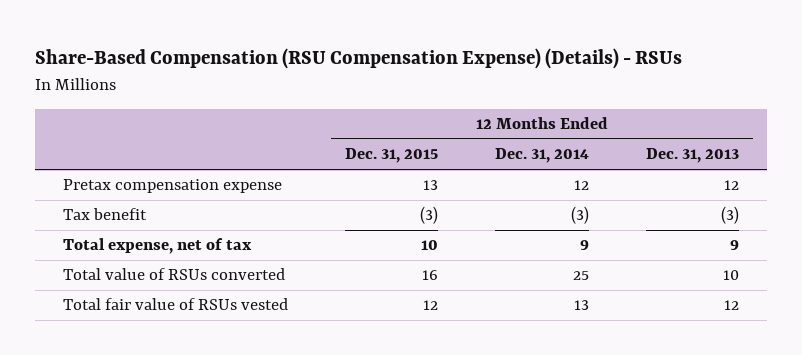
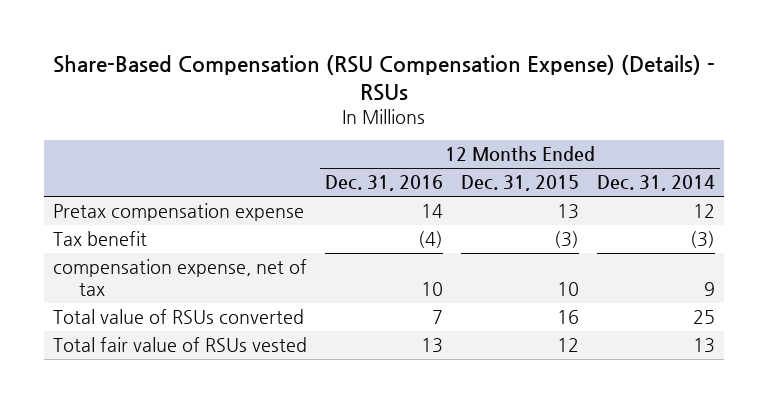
[645,148,739,164] Dec. 31, 2013 -> none
none -> [324,175,443,192] Dec. 31, 2016
[63,238,253,255] Total expense, net of tax -> [52,259,307,297] compensation expense, net of tax

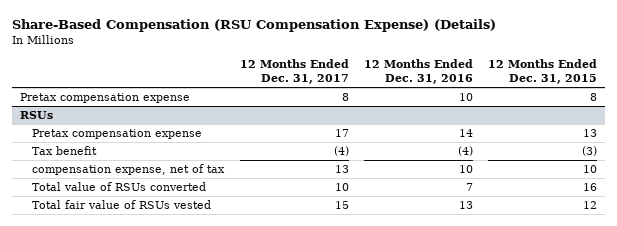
[53,55,716,101] Share-Based Compensation (RSU Compensation Expense) (Details) - RSUs -> [11,18,496,32] Share-Based Compensation (RSU Compensation Expense) (Details)
[597,175,716,192] Dec. 31, 2014 -> none
none -> [239,58,349,85] 12 Months Ended Dec. 31, 2017
none -> [19,93,190,104] Pretax compensation expense
none -> [19,111,53,120] RSUs

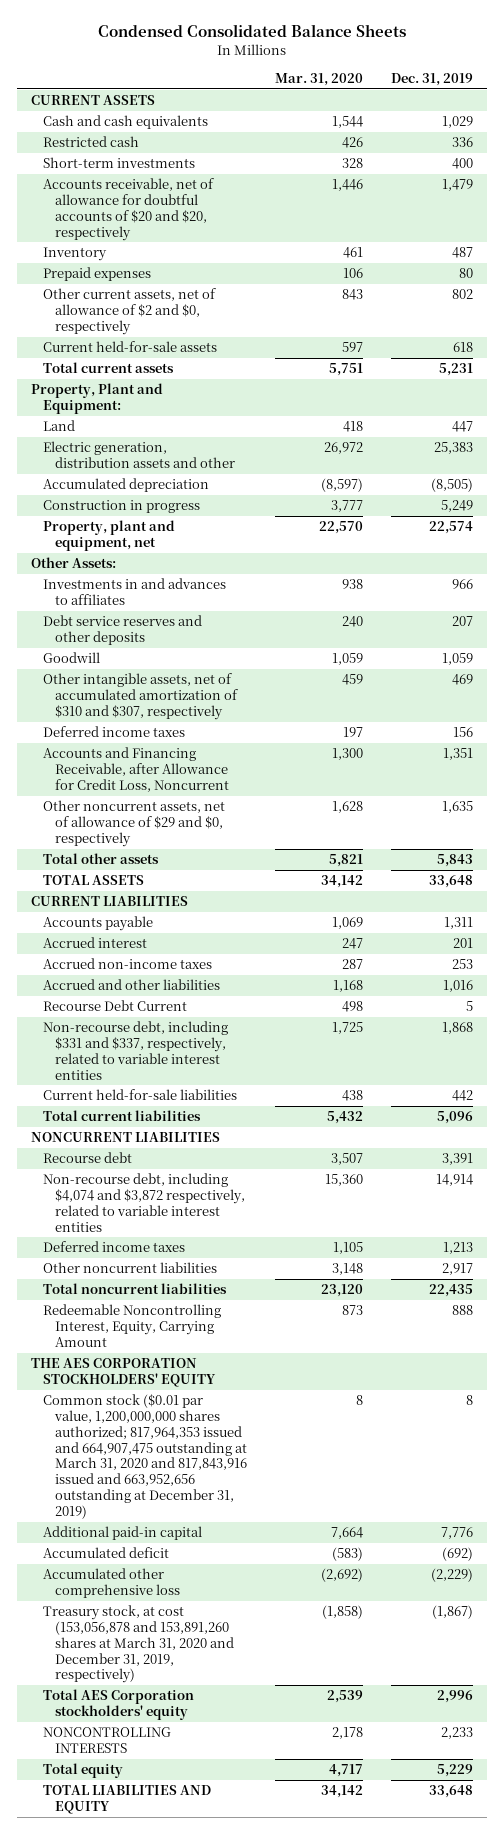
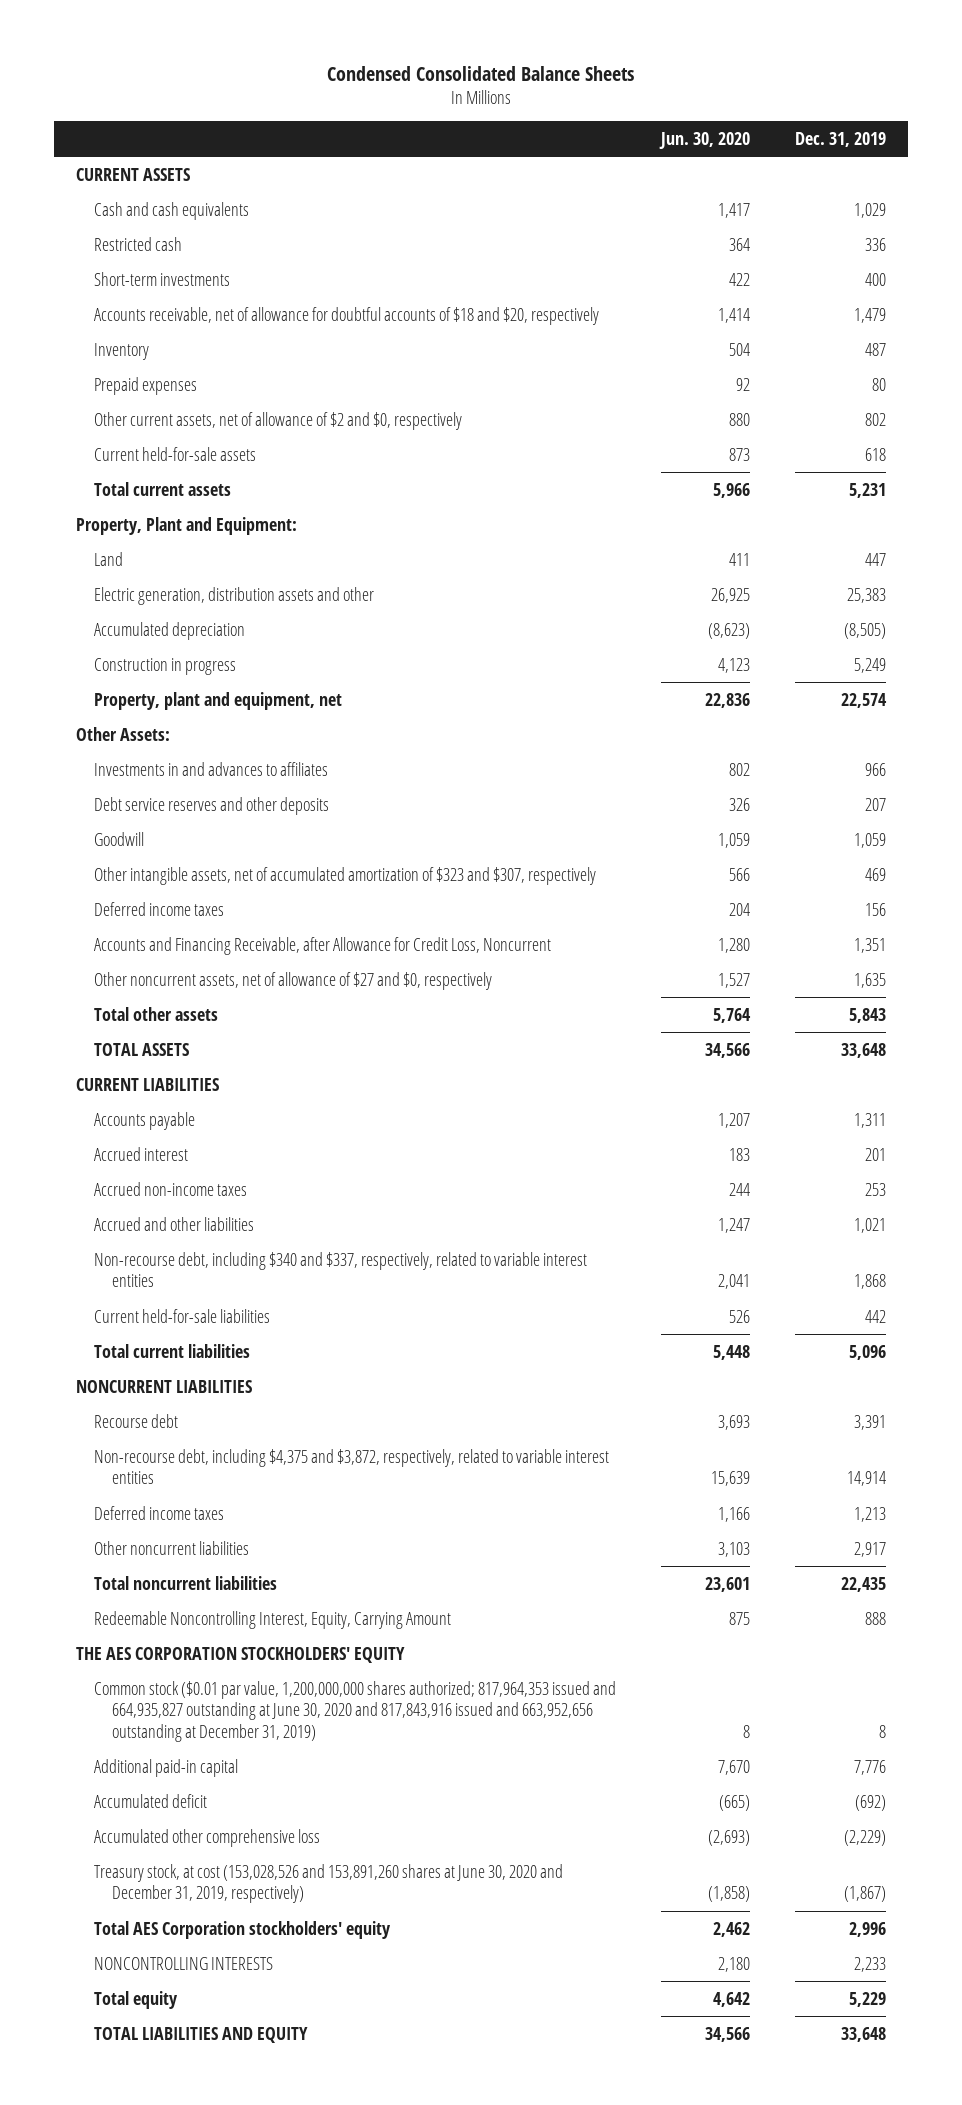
[274,72,363,86] Mar. 31, 2020 -> none
none -> [659,131,751,149] Jun. 30, 2020
[42,178,214,241] Accounts receivable, net of allowance for doubtful accounts of $20 and $20, respectively -> [94,306,600,325] Accounts receivable, net of allowance for doubtful accounts of $18 and $20, respectively
[42,673,238,720] Other intangible assets, net of accumulated amortization of $310 and $307, respectively -> [94,866,597,885] Other intangible assets, net of accumulated amortization of $323 and $307, respectively
[42,800,225,847] Other noncurrent assets, net of allowance of $29 and $0, respectively -> [94,971,493,990] Other noncurrent assets, net of allowance of $27 and $0, respectively
[42,1000,187,1012] Recourse Debt Current -> none
[442,980,473,993] 1,016 -> [853,1217,886,1233] 1,021
[42,1021,228,1080] Non-recourse debt, including $331 and $337, respectively, related to variable interest entities -> [94,1251,588,1288] Non-recourse debt, including $340 and $337, respectively, related to variable interest entities
[42,1173,245,1232] Non-recourse debt, including $4,074 and $3,872 respectively, related to variable interest entities -> [94,1448,610,1485] Non-recourse debt, including $4,375 and $3,872, respectively, related to variable interest entities
[42,1394,247,1519] Common stock ($0.01 par value, 1,200,000,000 shares authorized; 817,964,353 issued and 664,907,475 outstanding at March 31, 2020 and 817,843,916 issued and 663,952,656 outstanding at December 31, 2019) -> [94,1680,617,1742] Common stock ($0.01 par value, 1,200,000,000 shares authorized; 817,964,353 issued and 664,935,827 outstanding at June 30, 2020 and 817,843,916 issued and 663,952,656 outstanding at December 31, 2019)
[42,1605,234,1684] Treasury stock, at cost (153,056,878 and 153,891,260 shares at March 31, 2020 and December 31, 2019, respectively) -> [94,1863,564,1904] Treasury stock, at cost (153,028,526 and 153,891,260 shares at June 30, 2020 and December 31, 2019, respectively)

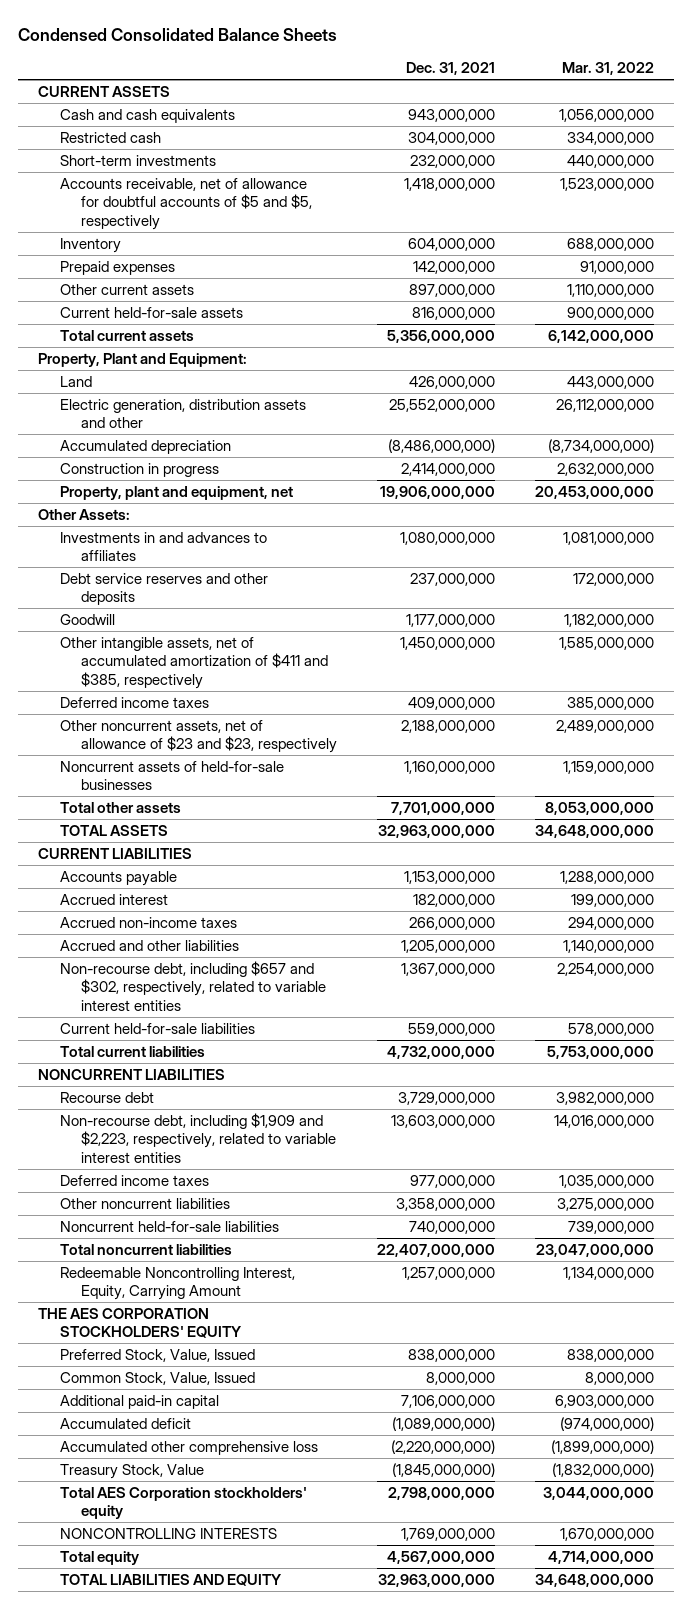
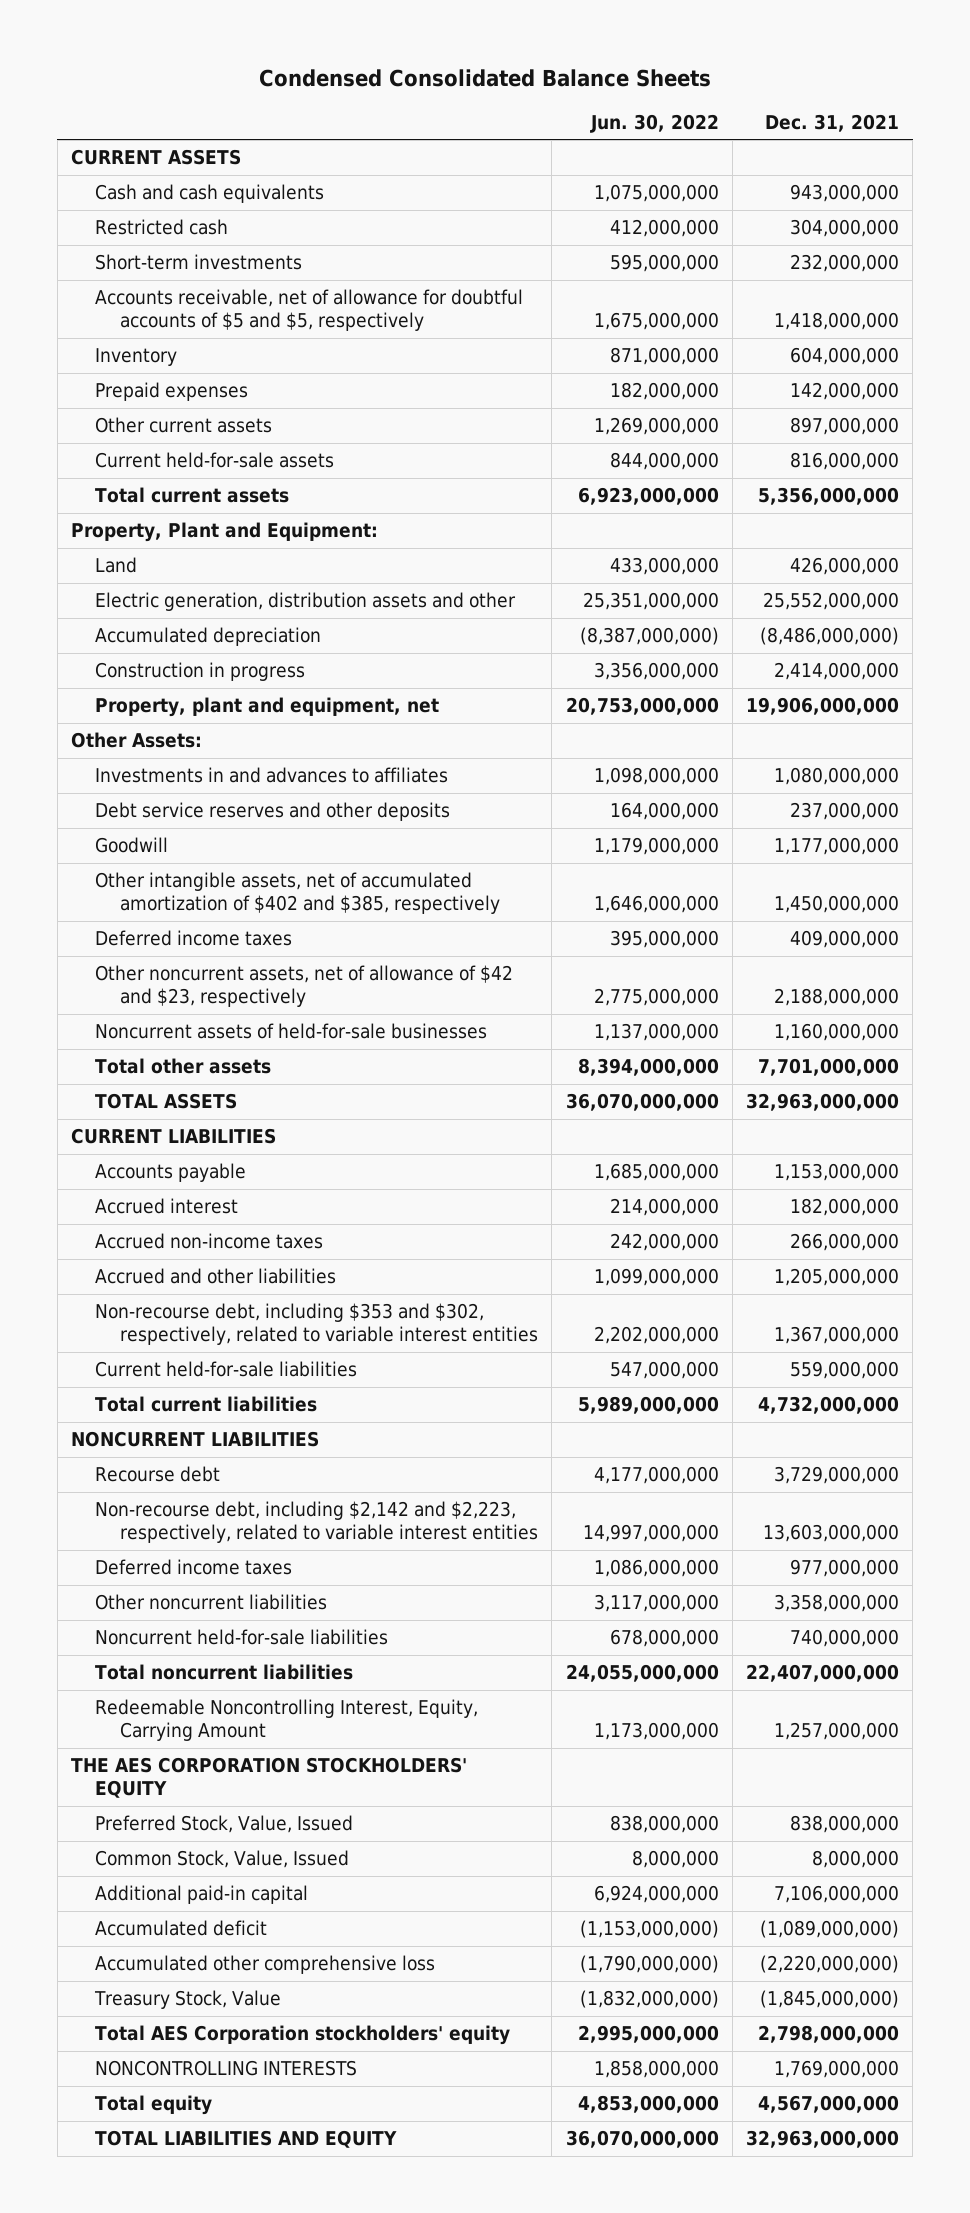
[561,62,654,76] Mar. 31, 2022 -> none
none -> [589,113,719,133] Jun. 30, 2022
[59,636,329,689] Other intangible assets, net of accumulated amortization of $411 and $385, respectively -> [95,872,501,915] Other intangible assets, net of accumulated amortization of $402 and $385, respectively
[59,719,338,754] Other noncurrent assets, net of allowance of $23 and $23, respectively -> [95,965,514,1008] Other noncurrent assets, net of allowance of $42 and $23, respectively
[59,960,327,1011] Non-recourse debt, including $657 and $302, respectively, related to variable interest entities -> [95,1303,539,1346] Non-recourse debt, including $353 and $302, respectively, related to variable interest entities
[59,1112,337,1163] Non-recourse debt, including $1,909 and $2,223, respectively, related to variable interest entities -> [95,1501,539,1544] Non-recourse debt, including $2,142 and $2,223, respectively, related to variable interest entities

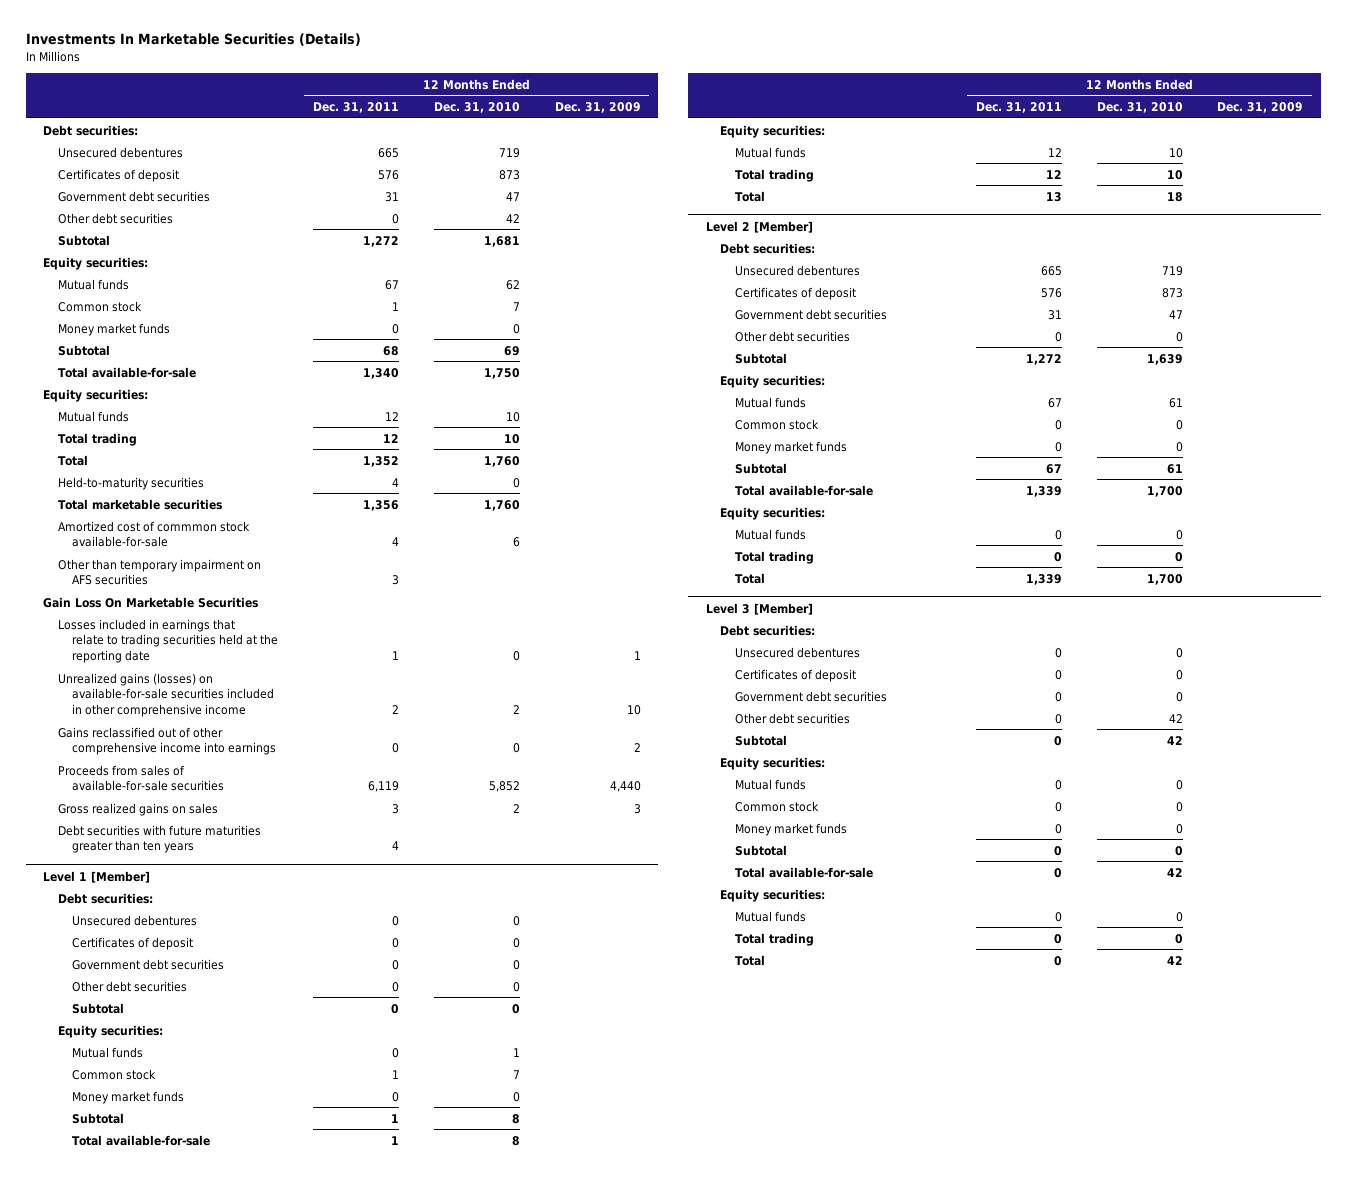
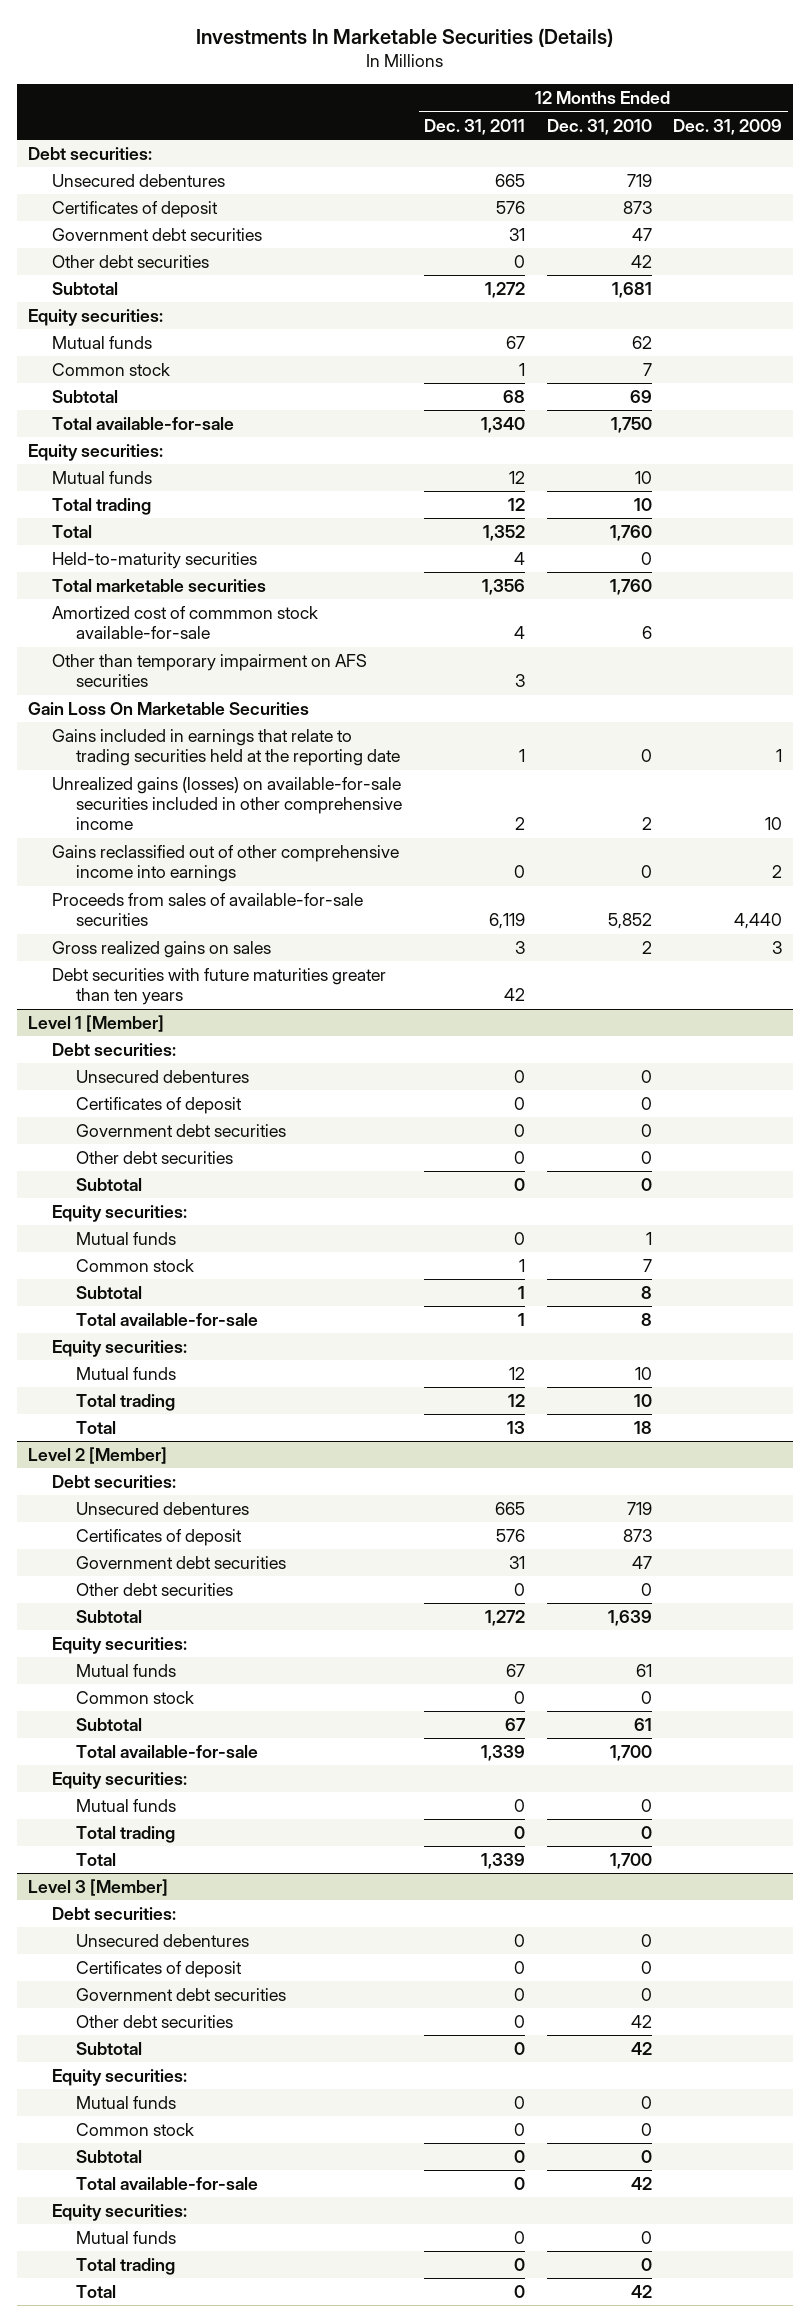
[57,322,170,336] Money market funds -> none
[57,618,279,664] Losses included in earnings that relate to trading securities held at the reporting date -> [51,729,401,767] Gains included in earnings that relate to trading securities held at the reporting date
[392,841,400,851] 4 -> [503,988,525,1002] 42
[72,1090,185,1104] Money market funds -> none
[735,440,848,454] Money market funds -> none
[735,822,848,836] Money market funds -> none

